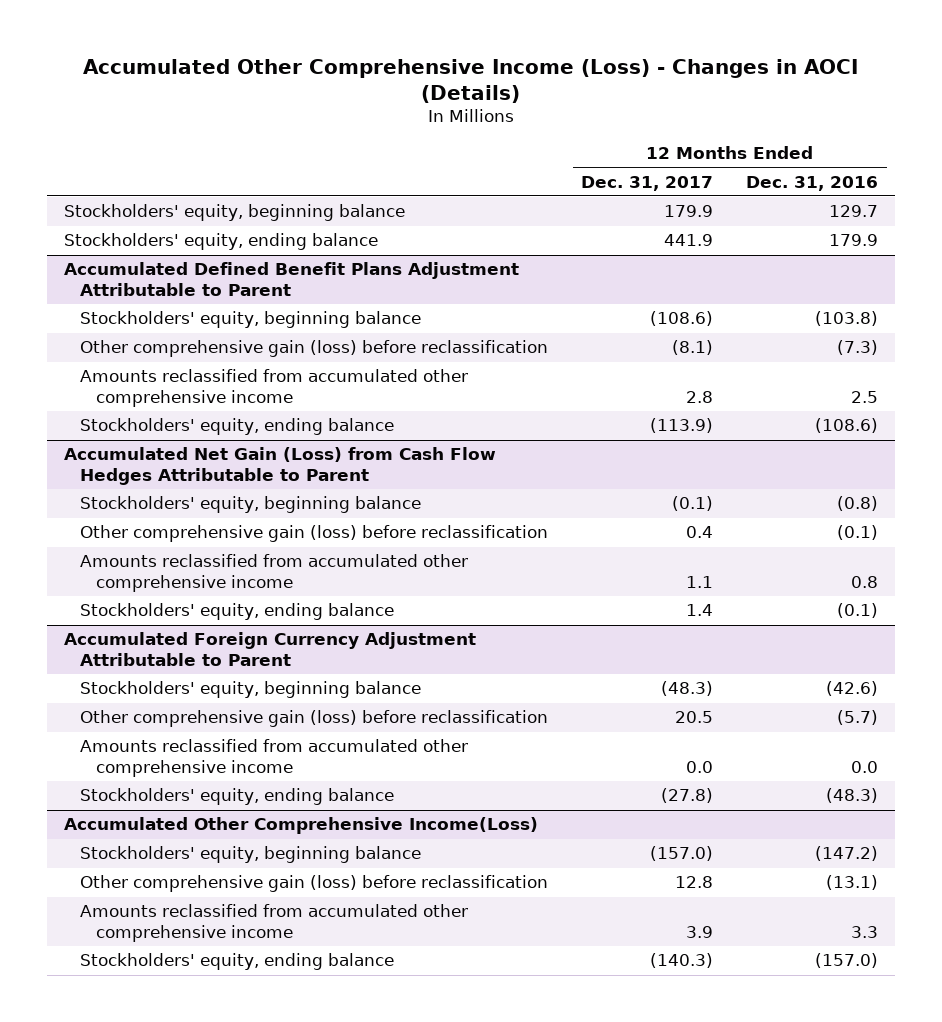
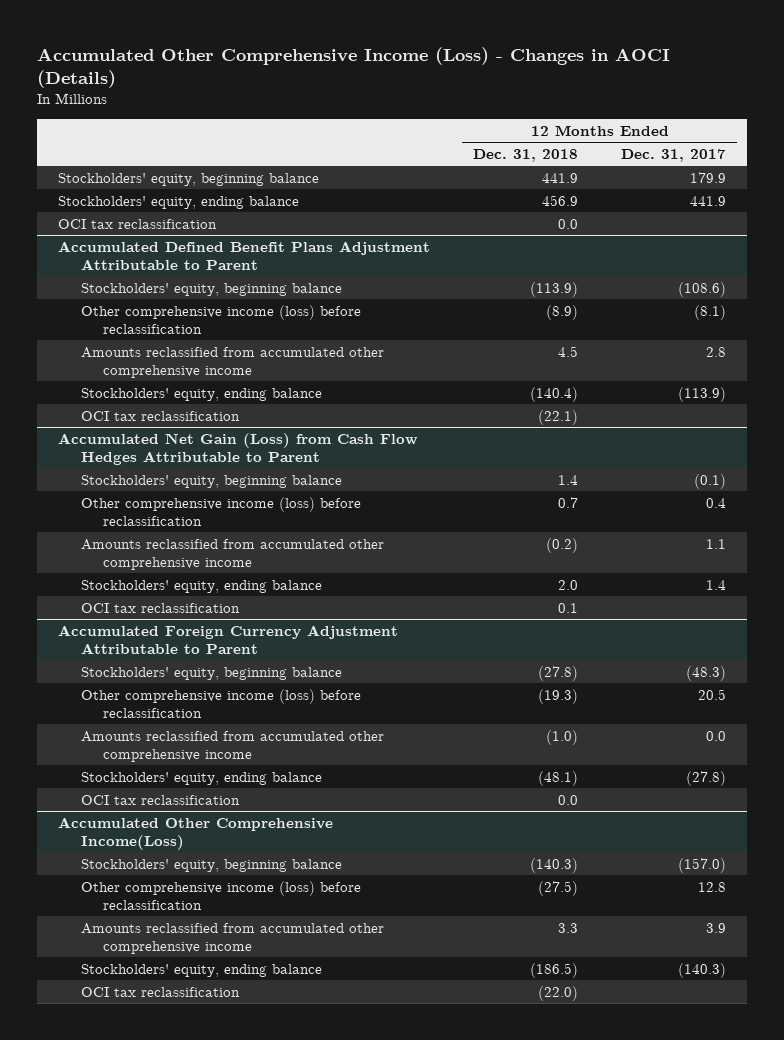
[746,175,879,191] Dec. 31, 2016 -> none
none -> [473,149,579,163] Dec. 31, 2018
none -> [58,218,218,229] OCI tax reclassification
[80,340,549,358] Other comprehensive gain (loss) before reclassification -> [80,304,361,335] Other comprehensive income (loss) before reclassification
none -> [80,410,240,421] OCI tax reclassification
[80,525,549,543] Other comprehensive gain (loss) before reclassification -> [80,496,361,527] Other comprehensive income (loss) before reclassification
none -> [80,602,240,613] OCI tax reclassification
[80,710,549,728] Other comprehensive gain (loss) before reclassification -> [80,688,361,719] Other comprehensive income (loss) before reclassification
none -> [80,794,240,805] OCI tax reclassification
[80,875,549,893] Other comprehensive gain (loss) before reclassification -> [80,880,361,911] Other comprehensive income (loss) before reclassification
none -> [80,986,240,997] OCI tax reclassification

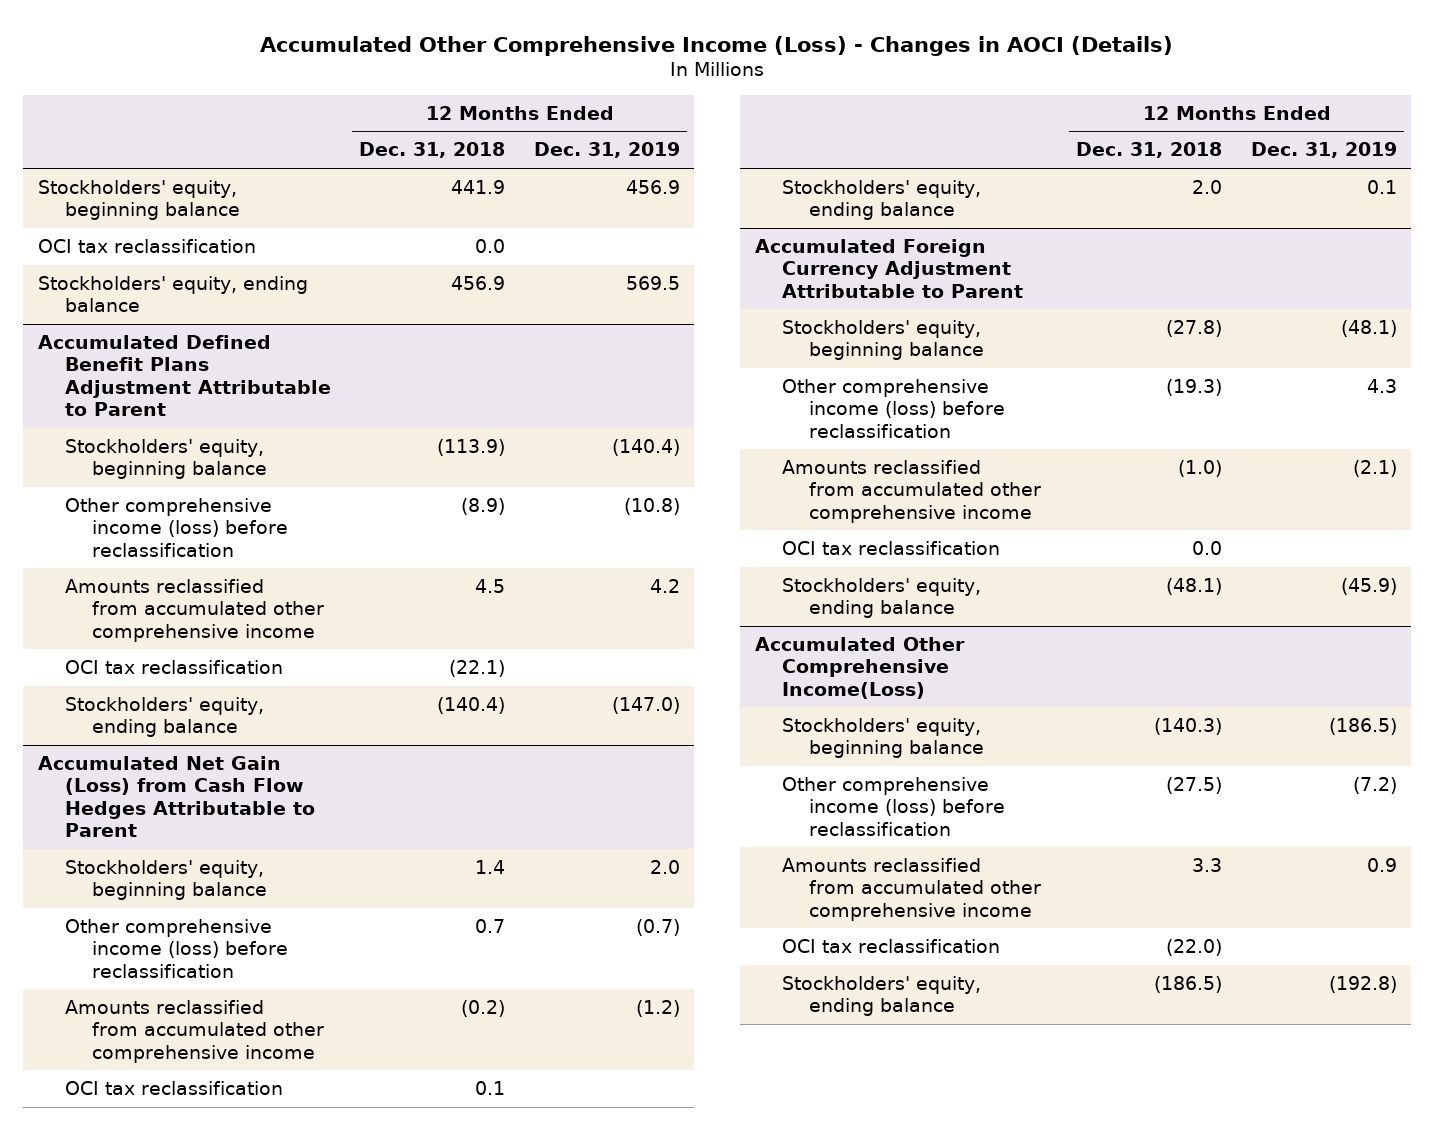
[620,149,726,163] Dec. 31, 2017 -> none
none -> [534,142,681,159] Dec. 31, 2019
[58,195,300,209] Stockholders' equity, ending balance -> [37,276,308,313] Stockholders' equity, ending balance
[80,387,322,401] Stockholders' equity, ending balance -> [64,697,264,738] Stockholders' equity, ending balance
[80,579,322,593] Stockholders' equity, ending balance -> [781,180,981,221] Stockholders' equity, ending balance
[80,771,322,785] Stockholders' equity, ending balance -> [781,578,981,619] Stockholders' equity, ending balance
[80,963,322,977] Stockholders' equity, ending balance -> [781,976,981,1017] Stockholders' equity, ending balance

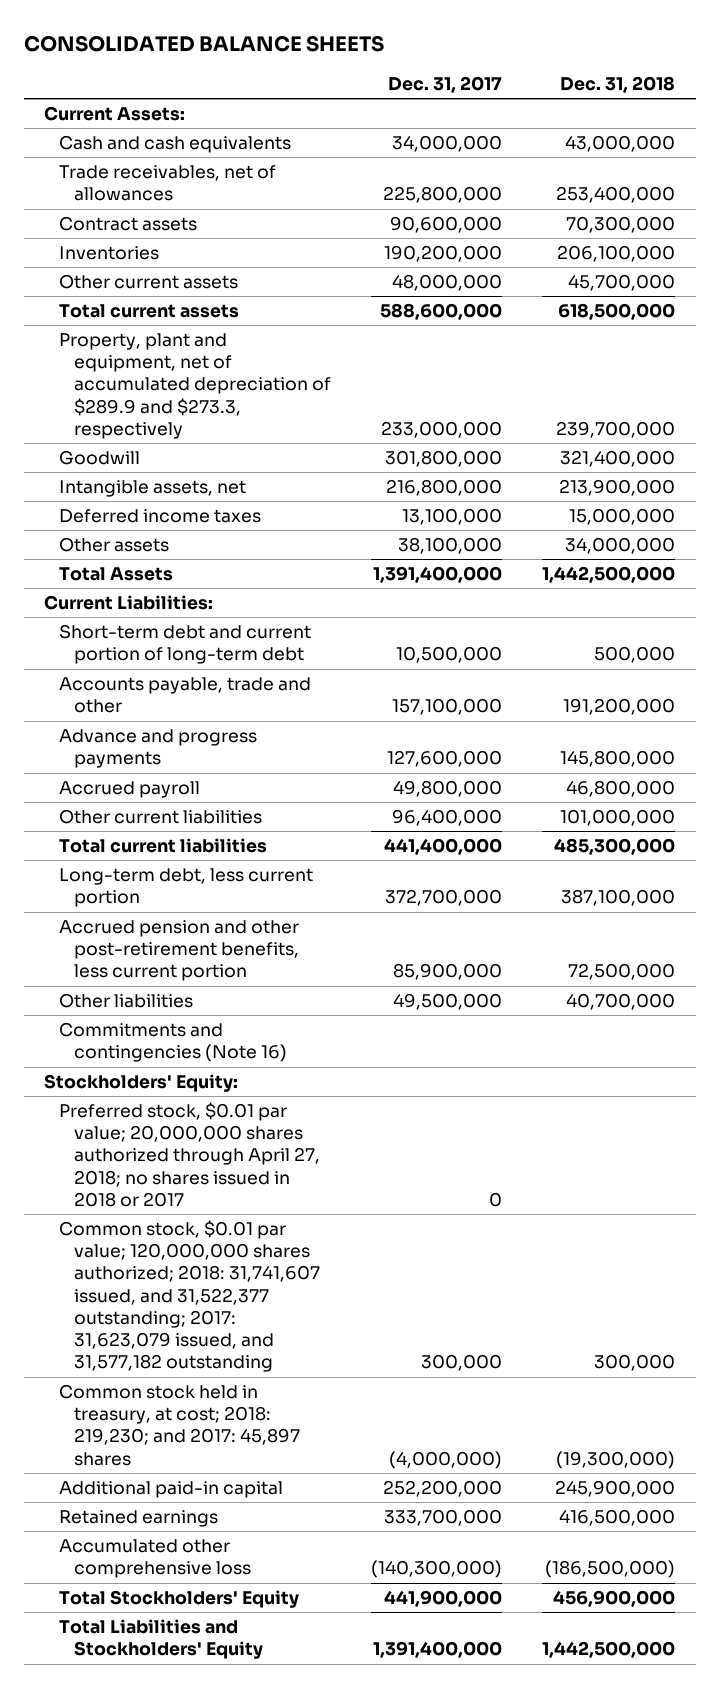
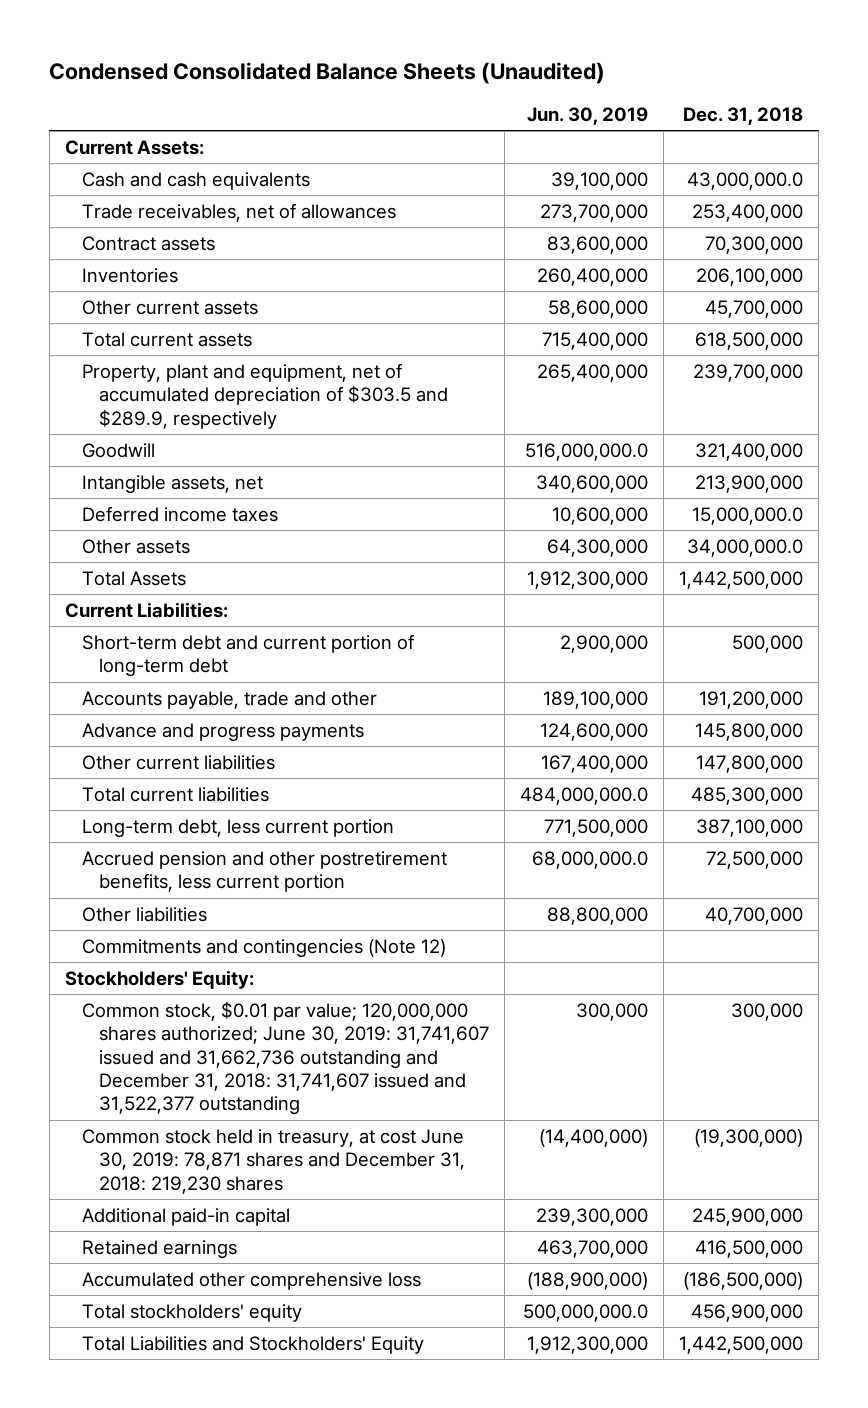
[24,35,385,53] CONSOLIDATED BALANCE SHEETS -> [49,61,606,84] Condensed Consolidated Balance Sheets (Unaudited)
[388,75,503,93] Dec. 31, 2017 -> none
none -> [527,106,649,125] Jun. 30, 2019
[565,135,676,153] 43,000,000 -> [687,171,804,190] 43,000,000.0
[58,333,331,439] Property, plant and equipment, net of accumulated depreciation of $289.9 and $273.3, respectively -> [81,362,449,429] Property, plant and equipment, net of accumulated depreciation of $303.5 and $289.9, respectively
[569,508,676,526] 15,000,000 -> [692,506,804,525] 15,000,000.0
[565,537,676,555] 34,000,000 -> [687,538,804,557] 34,000,000.0
[58,781,200,799] Accrued payroll -> none
[560,809,676,827] 101,000,000 -> [696,754,804,773] 147,800,000
[58,920,299,982] Accrued pension and other post-retirement benefits, less current portion -> [81,850,447,893] Accrued pension and other postretirement benefits, less current portion
[58,1022,287,1063] Commitments and contingencies (Note 16) -> [81,938,446,957] Commitments and contingencies (Note 12)
[58,1102,320,1207] Preferred stock, $0.01 par value; 20,000,000 shares authorized through April 27, 2018; no shares issued in 2018 or 2017 -> none
[58,1220,320,1373] Common stock, $0.01 par value; 120,000,000 shares authorized; 2018: 31,741,607 issued, and 31,522,377 outstanding; 2017: 31,623,079 issued, and 31,577,182 outstanding -> [81,1000,490,1115] Common stock, $0.01 par value; 120,000,000 shares authorized; June 30, 2019: 31,741,607 issued and 31,662,736 outstanding and December 31, 2018: 31,741,607 issued and 31,522,377 outstanding
[58,1384,300,1466] Common stock held in treasury, at cost; 2018: 219,230; and 2017: 45,897 shares -> [81,1128,466,1194] Common stock held in treasury, at cost June 30, 2019: 78,871 shares and December 31, 2018: 219,230 shares
[58,1590,299,1609] Total Stockholders' Equity -> [81,1303,302,1322] Total stockholders' equity

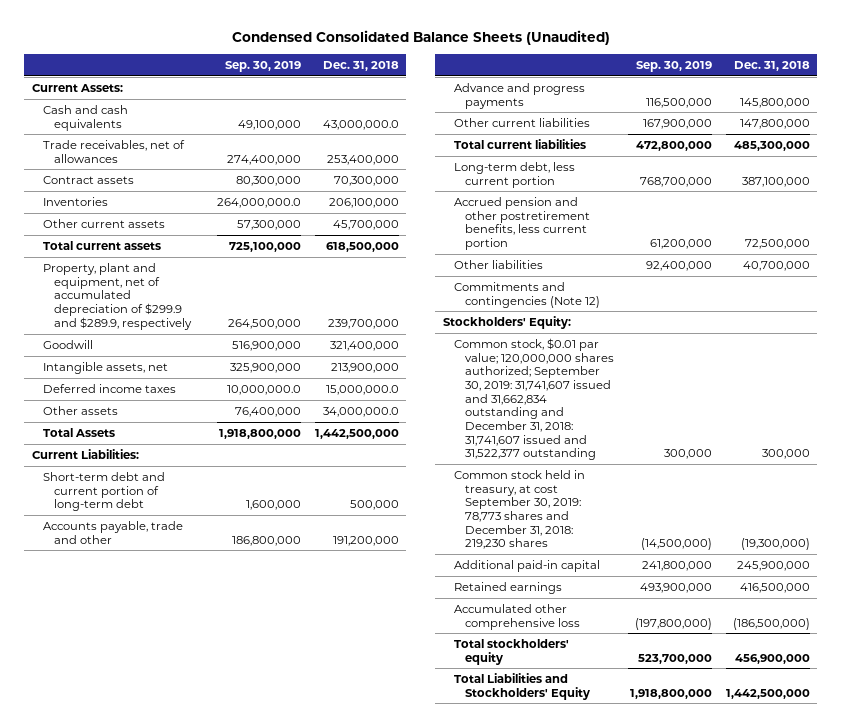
[527,106,649,125] Jun. 30, 2019 -> none
none -> [225,60,302,72] Sep. 30, 2019
[81,362,449,429] Property, plant and equipment, net of accumulated depreciation of $303.5 and $289.9, respectively -> [42,262,192,330] Property, plant and equipment, net of accumulated depreciation of $299.9 and $289.9, respectively
[81,1000,490,1115] Common stock, $0.01 par value; 120,000,000 shares authorized; June 30, 2019: 31,741,607 issued and 31,662,736 outstanding and December 31, 2018: 31,741,607 issued and 31,522,377 outstanding -> [453,337,614,461] Common stock, $0.01 par value; 120,000,000 shares authorized; September 30, 2019: 31,741,607 issued and 31,662,834 outstanding and December 31, 2018: 31,741,607 issued and 31,522,377 outstanding
[81,1128,466,1194] Common stock held in treasury, at cost June 30, 2019: 78,871 shares and December 31, 2018: 219,230 shares -> [453,469,585,550] Common stock held in treasury, at cost September 30, 2019: 78,773 shares and December 31, 2018: 219,230 shares

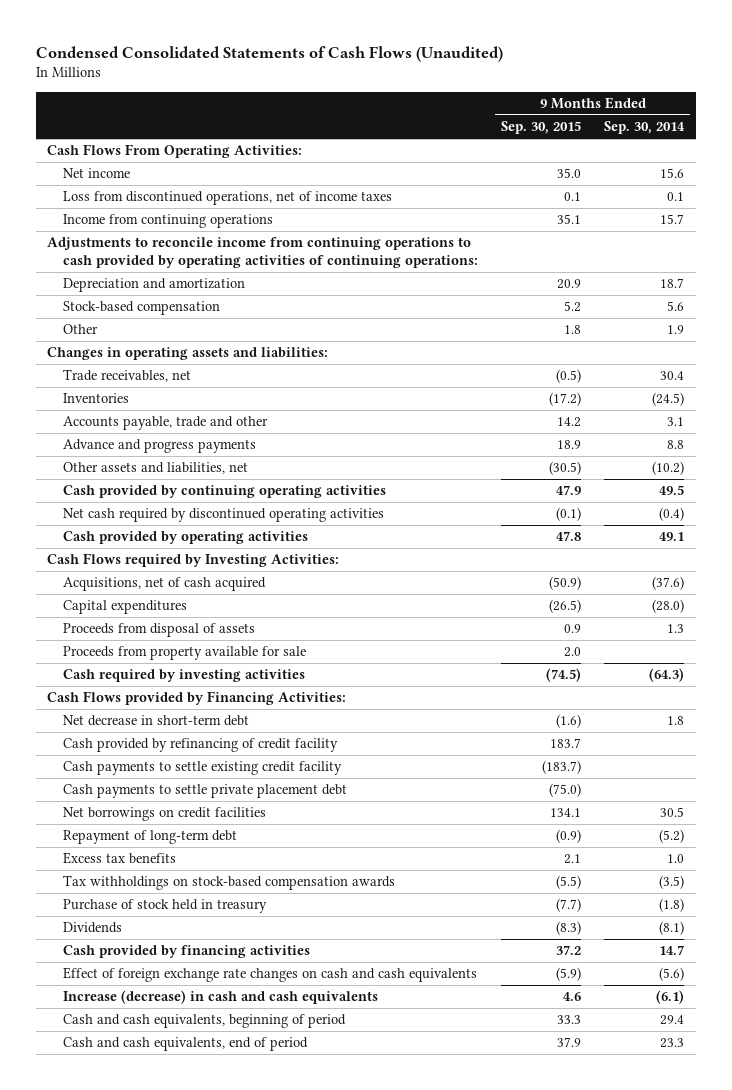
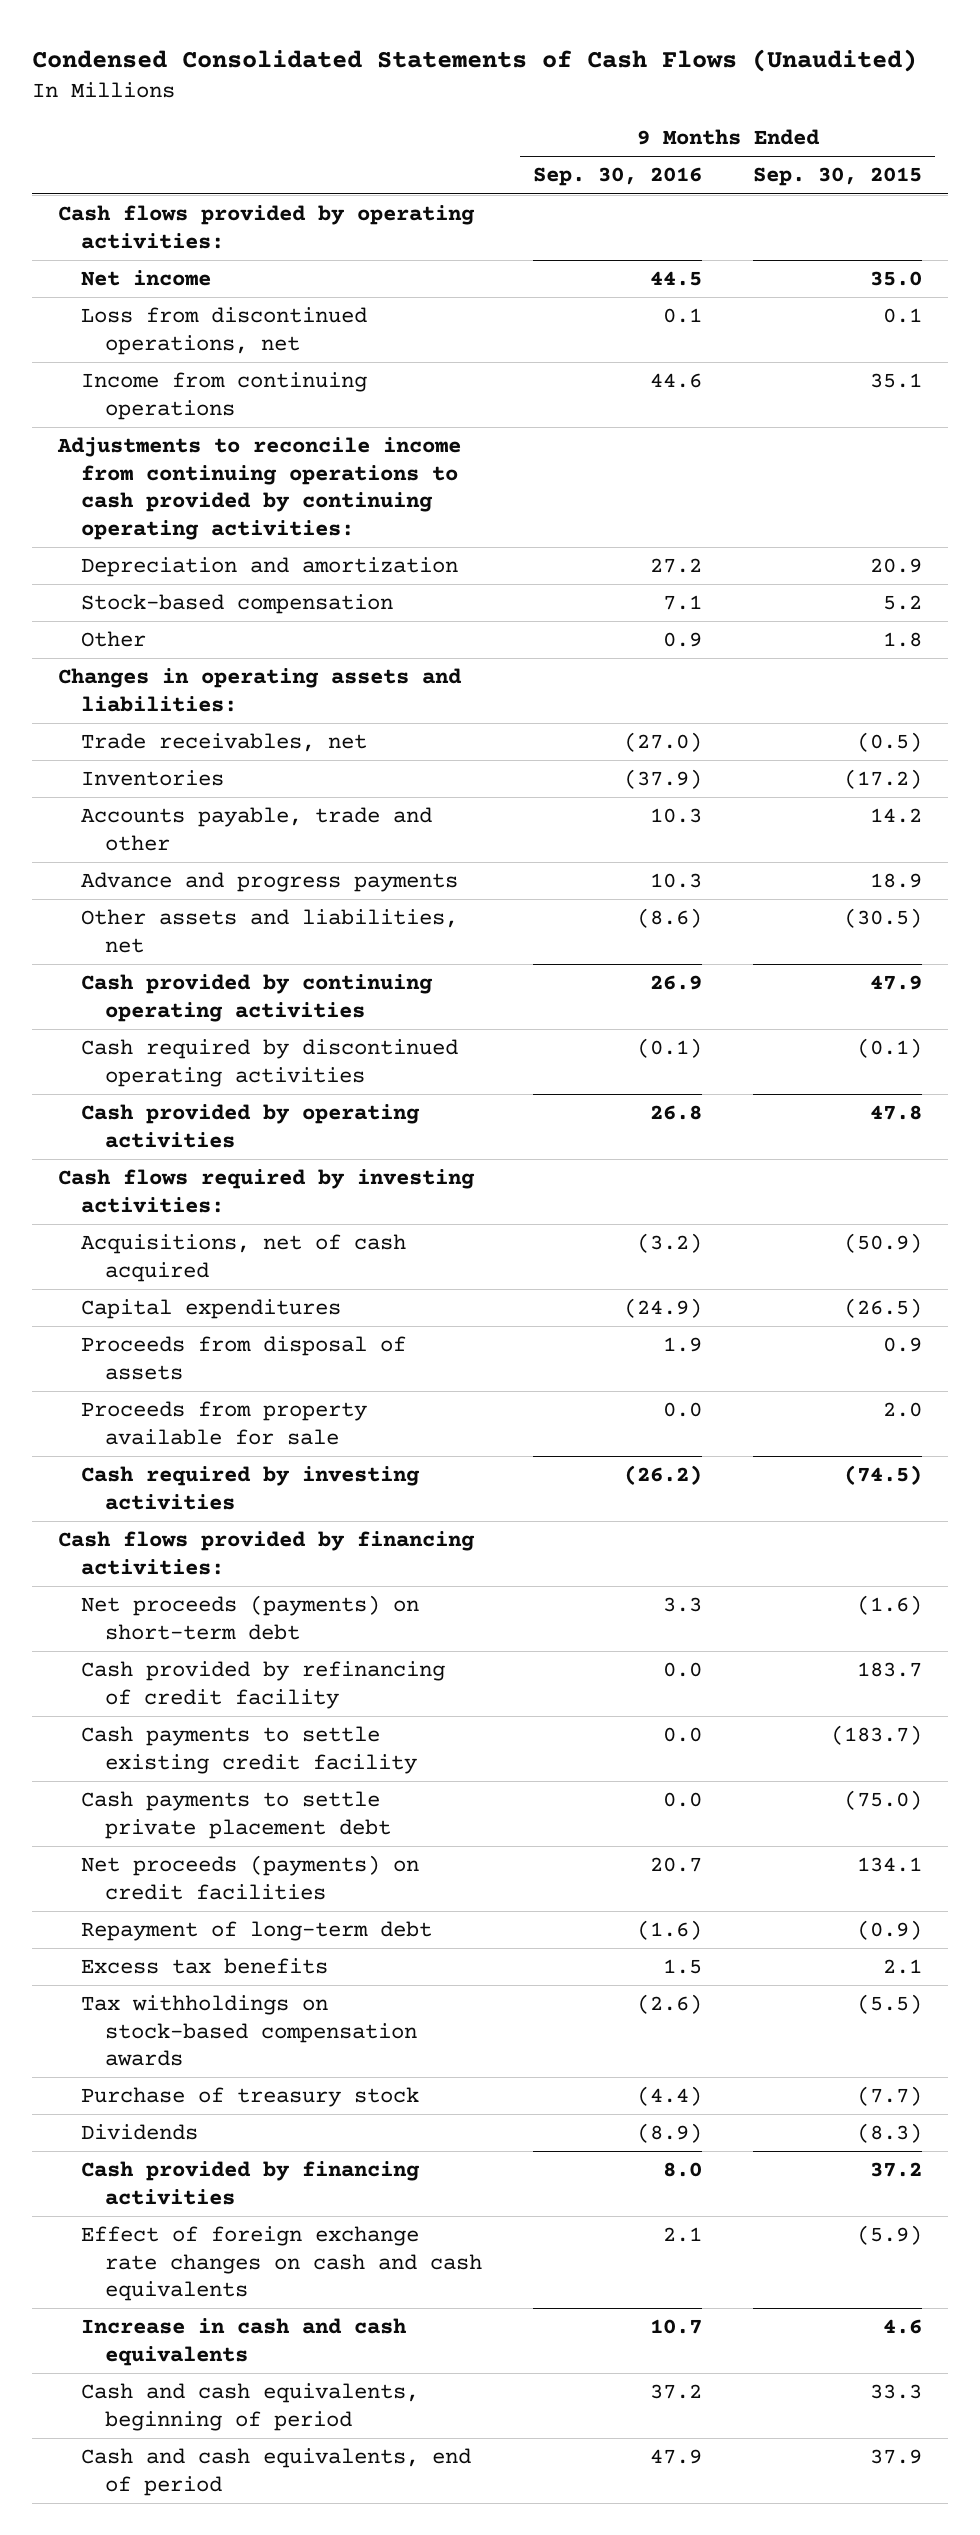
[604,121,686,135] Sep. 30, 2014 -> none
none -> [533,167,703,187] Sep. 30, 2016
[47,144,303,159] Cash Flows From Operating Activities: -> [57,205,475,249] Cash flows provided by operating activities:
[63,191,393,206] Loss from discontinued operations, net of income taxes -> [81,307,368,355] Loss from discontinued operations, net
[47,237,479,269] Adjustments to reconcile income from continuing operations to cash provided by operating activities of continuing operations: -> [56,437,461,540] Adjustments to reconcile income from continuing operations to cash provided by continuing operating activities:
[63,508,385,523] Net cash required by discontinued operating activities -> [81,1039,459,1087] Cash required by discontinued operating activities
[47,553,340,568] Cash Flows required by Investing Activities: -> [57,1169,475,1213] Cash flows required by investing activities:
[47,691,347,706] Cash Flows provided by Financing Activities: -> [57,1531,475,1575] Cash flows provided by financing activities:
[63,715,250,727] Net decrease in short-term debt -> [81,1595,420,1640] Net proceeds (payments) on short-term debt
[63,807,267,822] Net borrowings on credit facilities -> [81,1855,420,1900] Net proceeds (payments) on credit facilities
[63,899,268,914] Purchase of stock held in treasury -> [81,2087,420,2108] Purchase of treasury stock
[63,990,379,1005] Increase (decrease) in cash and cash equivalents -> [81,2318,408,2366] Increase in cash and cash equivalents

